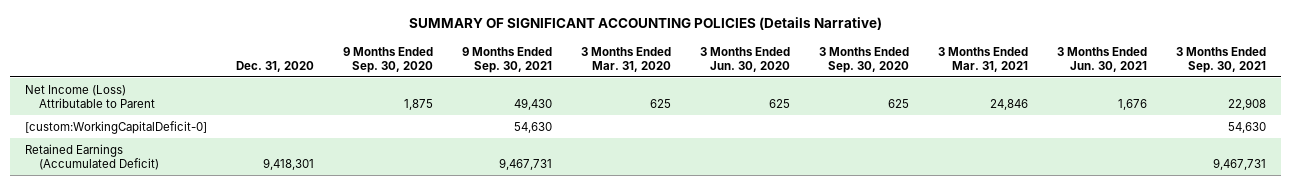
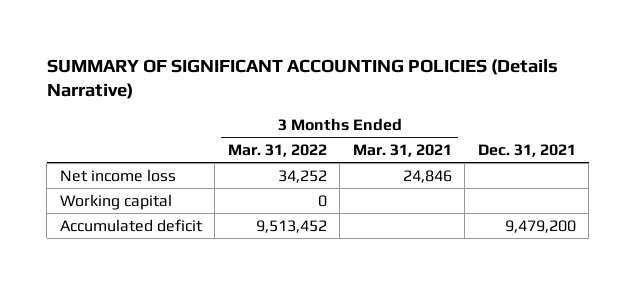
[235,60,314,72] Dec. 31, 2020 -> none
[342,46,433,73] 9 Months Ended Sep. 30, 2020 -> none
[461,46,552,73] 9 Months Ended Sep. 30, 2021 -> none
[580,46,671,72] 3 Months Ended Mar. 31, 2020 -> none
[700,46,791,72] 3 Months Ended Jun. 30, 2020 -> none
[819,46,910,73] 3 Months Ended Sep. 30, 2020 -> none
[1057,46,1148,72] 3 Months Ended Jun. 30, 2021 -> none
[1176,46,1267,73] 3 Months Ended Sep. 30, 2021 -> none
none -> [227,144,327,158] Mar. 31, 2022
none -> [477,144,576,158] Dec. 31, 2021
[24,84,155,108] Net Income (Loss) Attributable to Parent -> [59,168,176,182] Net income loss
[24,120,207,134] [custom:WorkingCapitalDeficit-0] -> [59,193,172,210] Working capital
[24,143,159,170] Retained Earnings (Accumulated Deficit) -> [59,218,203,232] Accumulated deficit

